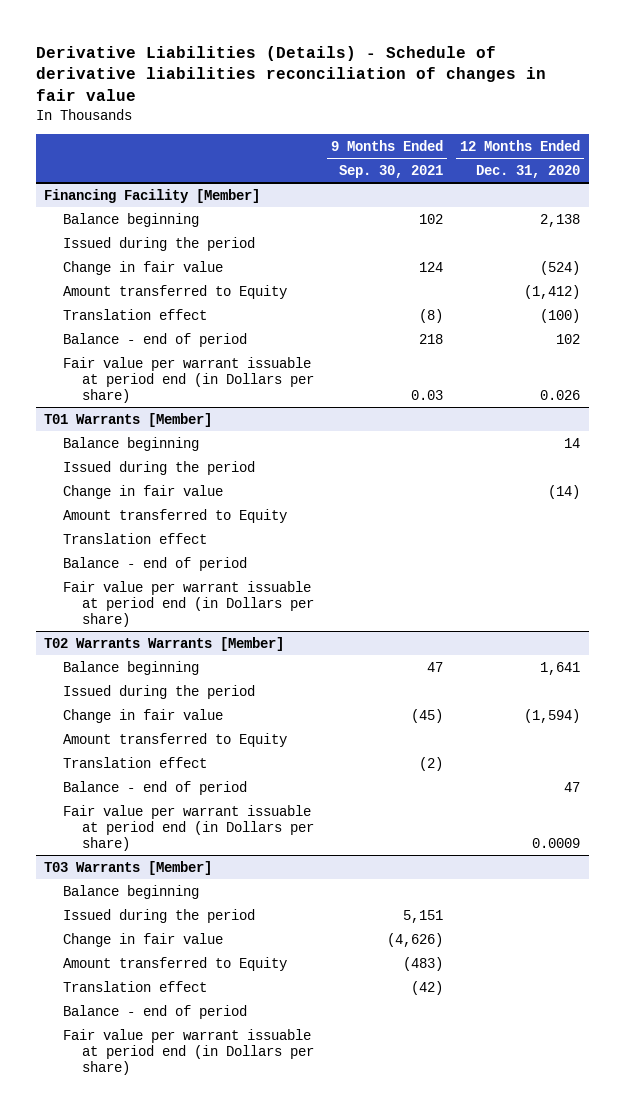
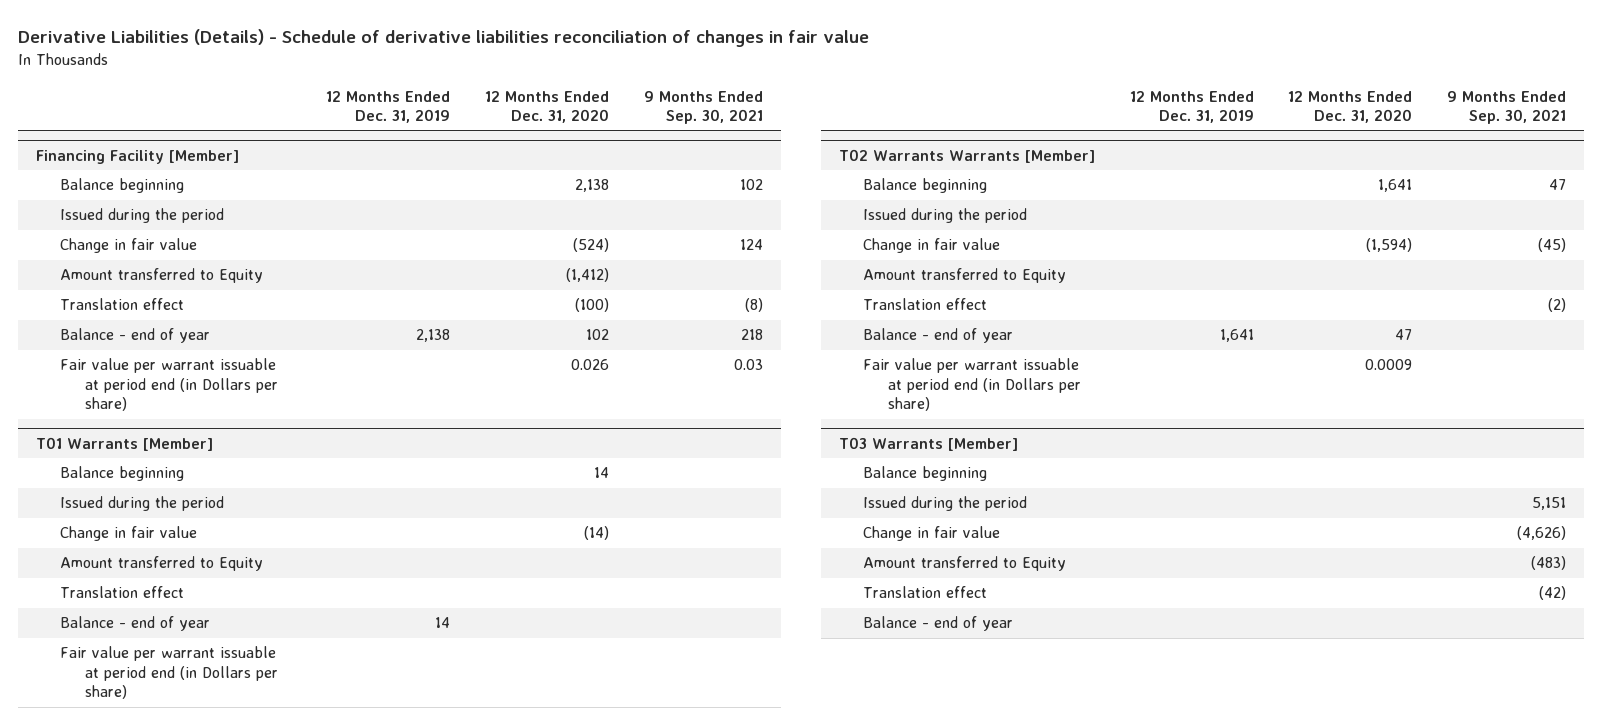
none -> [326,90,451,124] 12 Months Ended Dec. 31, 2019
[63,332,248,347] Balance - end of period -> [60,328,211,344] Balance - end of year
[63,556,248,571] Balance - end of period -> [60,616,211,632] Balance - end of year
[63,780,248,795] Balance - end of period -> [863,328,1014,344] Balance - end of year
[63,1028,315,1076] Fair value per warrant issuable at period end (in Dollars per share) -> none
[63,1004,248,1019] Balance - end of period -> [863,616,1014,632] Balance - end of year

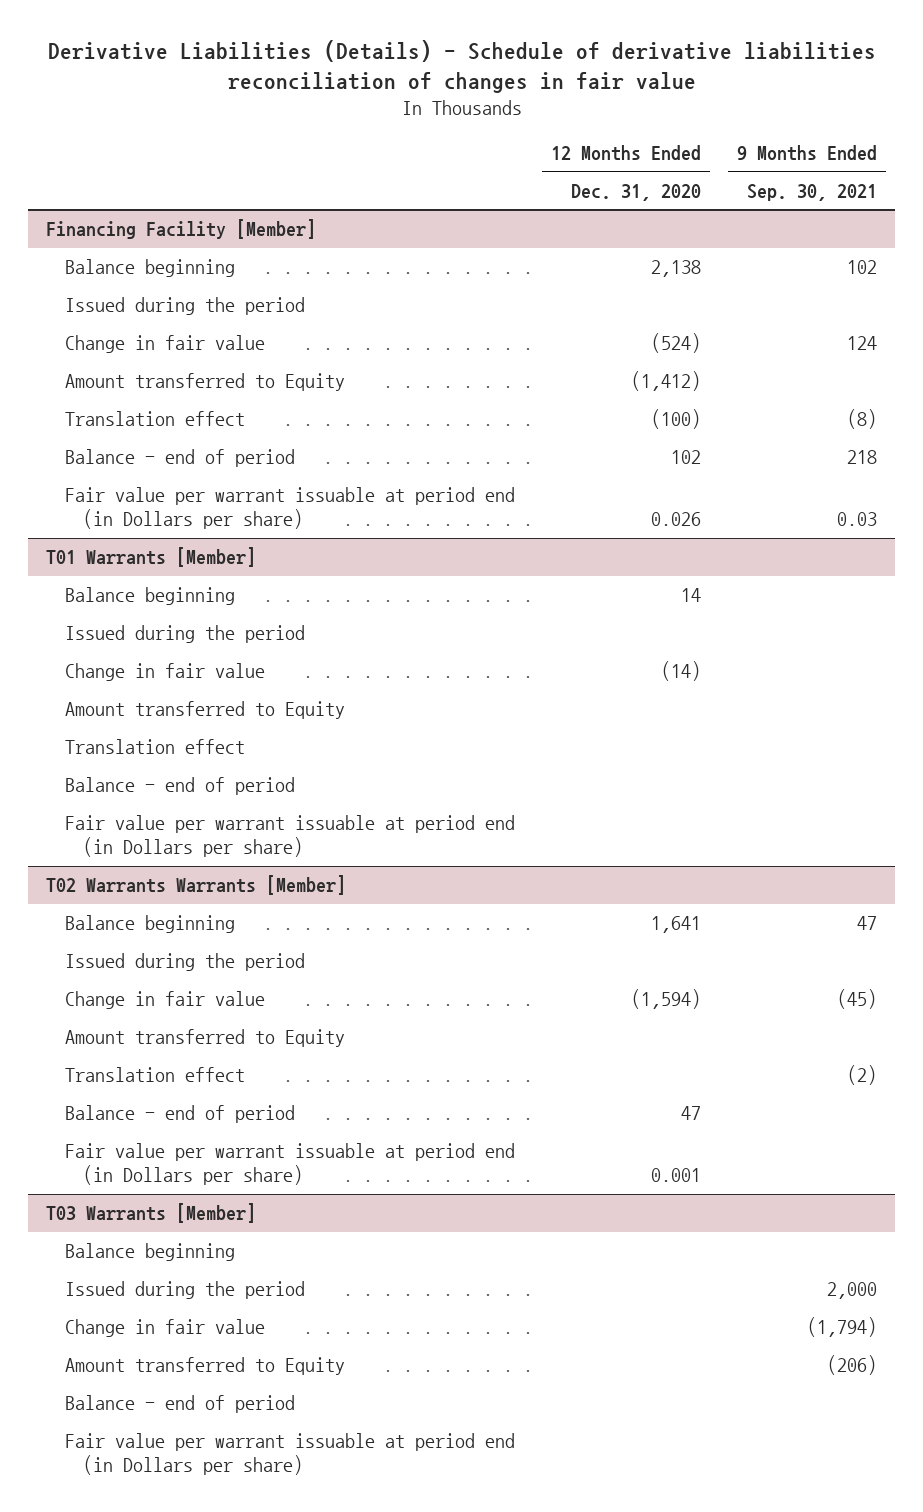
[326,90,451,124] 12 Months Ended Dec. 31, 2019 -> none
[60,328,211,344] Balance - end of year -> [64,449,295,468] Balance - end of period
[60,616,211,632] Balance - end of year -> [64,777,295,796] Balance - end of period
[863,328,1014,344] Balance - end of year -> [64,1105,295,1124] Balance - end of period
[1365,359,1413,371] 0.0009 -> [650,1168,701,1183] 0.001
[863,586,988,599] Translation effect -> none
[1532,497,1567,511] 5,151 -> [826,1282,877,1300] 2,000
[1517,526,1567,541] (4,626) -> [806,1317,877,1338] (1,794)
[1531,556,1567,571] (483) -> [826,1355,877,1376] (206)
[863,616,1014,632] Balance - end of year -> [64,1395,295,1414] Balance - end of period
none -> [64,1433,515,1476] Fair value per warrant issuable at period end (in Dollars per share)

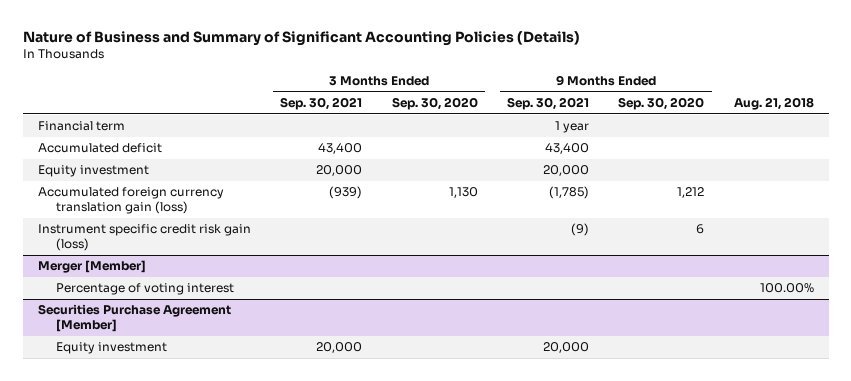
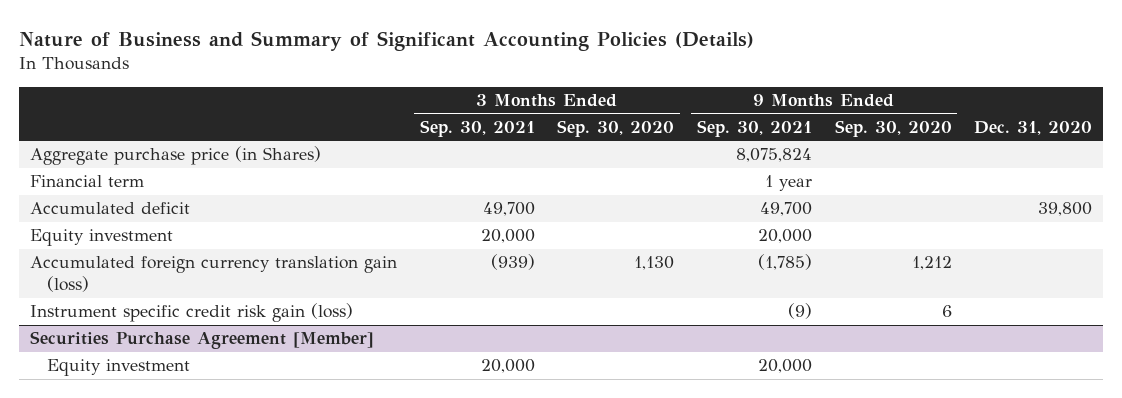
[733,97,814,111] Aug. 21, 2018 -> none
none -> [974,120,1093,135] Dec. 31, 2020
none -> [30,146,322,166] Aggregate purchase price (in Shares)
[318,143,363,155] 43,400 -> [482,202,535,217] 49,700
[544,143,589,155] 43,400 -> [759,202,812,217] 49,700
[37,260,146,274] Merger [Member] -> none
[56,283,235,296] Percentage of voting interest -> none

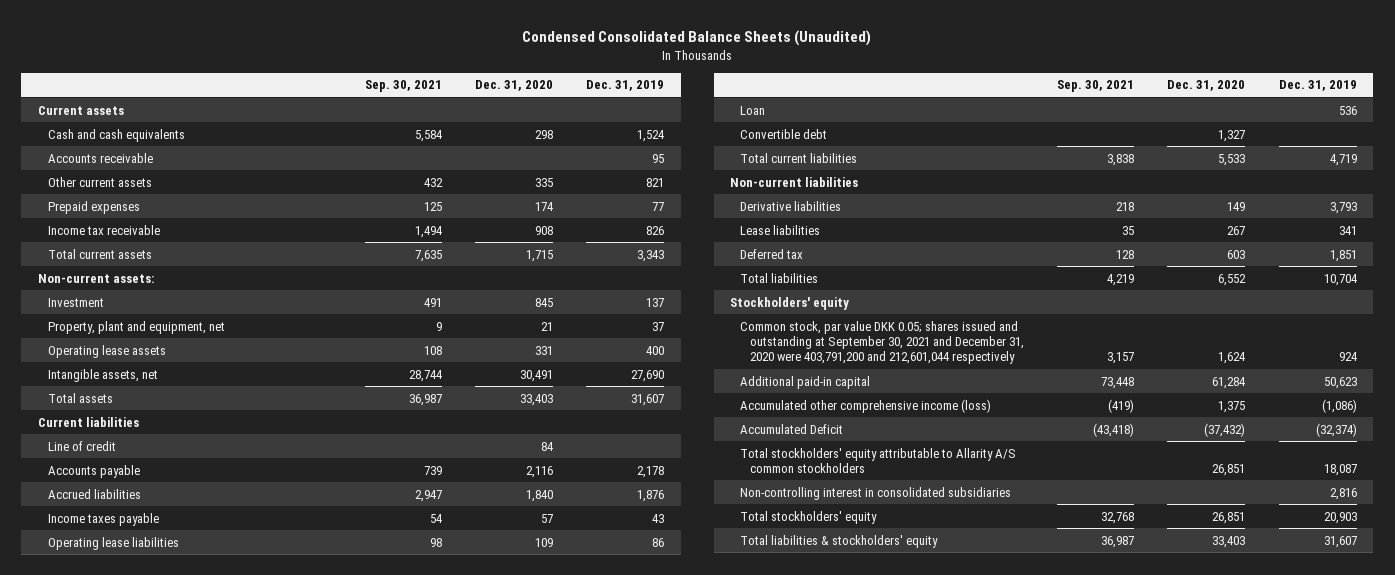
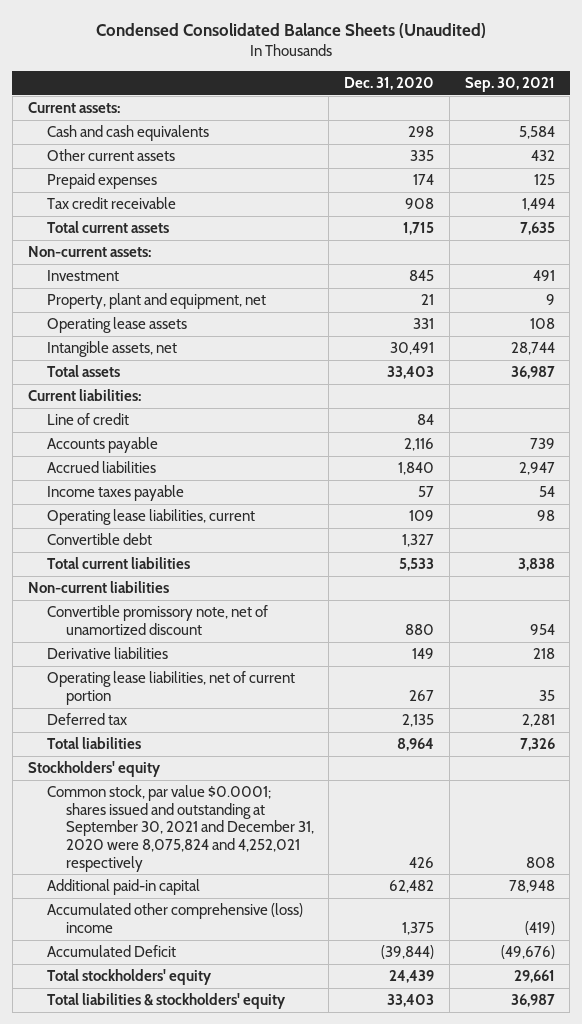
[586,80,665,92] Dec. 31, 2019 -> none
[37,105,124,115] Current assets -> [27,102,120,114] Current assets:
[47,152,153,163] Accounts receivable -> none
[47,224,160,235] Income tax receivable -> [46,197,176,210] Tax credit receivable
[37,416,139,427] Current liabilities -> [27,389,141,402] Current liabilities:
[740,105,766,115] Loan -> none
[47,536,179,550] Operating lease liabilities -> [46,509,255,526] Operating lease liabilities, current
none -> [46,605,268,635] Convertible promissory note, net of unamortized discount
[740,224,821,235] Lease liabilities -> [46,671,295,705] Operating lease liabilities, net of current portion
[1116,249,1135,259] 128 -> [521,714,555,728] 2,281
[1227,249,1246,259] 603 -> [402,714,435,728] 2,135
[1107,273,1135,286] 4,219 -> [519,738,555,752] 7,326
[1218,273,1247,286] 6,552 -> [397,738,435,752] 8,964
[740,447,1017,473] Total stockholders' equity attributable to Allarity A/S common stockholders -> none
[740,486,1012,500] Non-controlling interest in consolidated subsidiaries -> none
[740,320,1024,365] Common stock, par value DKK 0.05; shares issued and outstanding at September 30, 2021 and December 31, 2020 were 403,791,200 and 212,601,044 respectively -> [46,785,314,872] Common stock, par value $0.0001; shares issued and outstanding at September 30, 2021 and December 31, 2020 were 8,075,824 and 4,252,021 respectively
[1107,352,1135,365] 3,157 -> [525,856,555,868] 808
[1218,352,1247,365] 1,624 -> [409,856,435,868] 426
[1101,376,1135,389] 73,448 -> [508,880,555,894] 78,948
[1212,376,1247,389] 61,284 -> [389,880,435,894] 62,482
[740,398,992,413] Accumulated other comprehensive income (loss) -> [46,903,303,933] Accumulated other comprehensive (loss) income
[1093,422,1135,437] (43,418) -> [500,945,555,960] (49,676)
[1204,422,1246,437] (37,432) -> [381,945,435,960] (39,844)
[1101,511,1135,524] 32,768 -> [513,970,555,984] 29,661
[1212,511,1246,524] 26,851 -> [389,970,435,984] 24,439

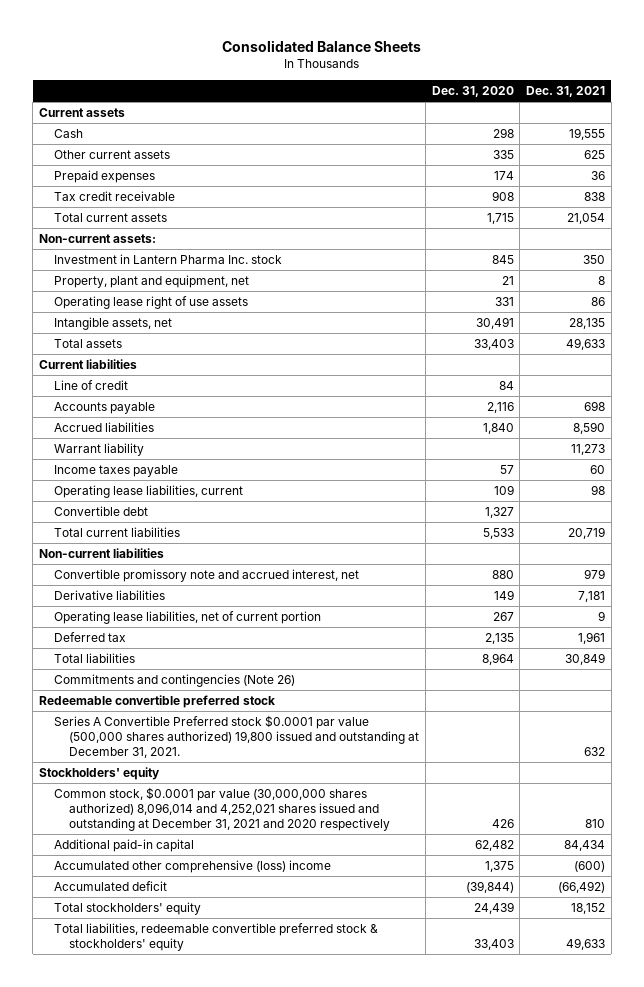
[96,22,487,38] Condensed Consolidated Balance Sheets (Unaudited) -> [222,39,422,52] Consolidated Balance Sheets
[464,77,555,93] Sep. 30, 2021 -> none
none -> [526,86,606,98] Dec. 31, 2021
[27,102,120,114] Current assets: -> [39,107,126,117] Current assets
[46,125,209,142] Cash and cash equivalents -> [54,128,84,138] Cash
[46,270,119,282] Investment -> [54,253,283,264] Investment in Lantern Pharma Inc. stock
[46,317,187,334] Operating lease assets -> [54,295,249,309] Operating lease right of use assets
[27,389,141,402] Current liabilities: -> [39,358,138,369] Current liabilities
none -> [54,442,145,456] Warrant liability
[46,605,268,635] Convertible promissory note, net of unamortized discount -> [54,568,360,582] Convertible promissory note and accrued interest, net
none -> [54,673,296,687] Commitments and contingencies (Note 26)
none -> [39,694,276,708] Redeemable convertible preferred stock
none -> [54,714,420,758] Series A Convertible Preferred stock $0.0001 par value (500,000 shares authorized) 19,800 issued and outstanding at December 31, 2021.
[46,785,314,872] Common stock, par value $0.0001; shares issued and outstanding at September 30, 2021 and December 31, 2020 were 8,075,824 and 4,252,021 respectively -> [54,786,391,831] Common stock, $0.0001 par value (30,000,000 shares authorized) 8,096,014 and 4,252,021 shares issued and outstanding at December 31, 2021 and 2020 respectively
[46,945,176,958] Accumulated Deficit -> [54,880,168,891] Accumulated deficit
[46,993,286,1010] Total liabilities & stockholders' equity -> [54,922,379,951] Total liabilities, redeemable convertible preferred stock & stockholders' equity

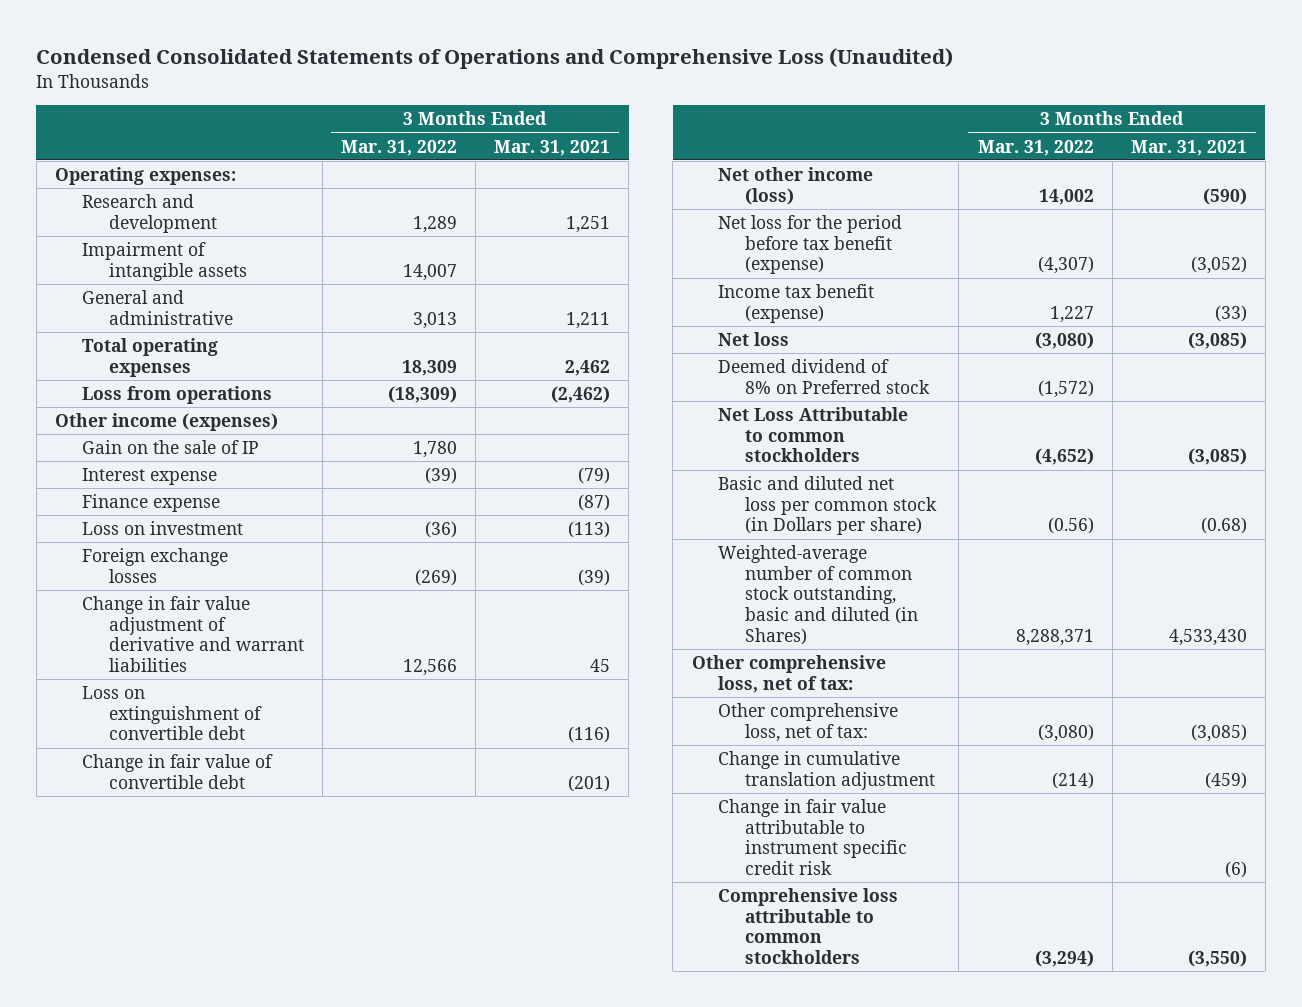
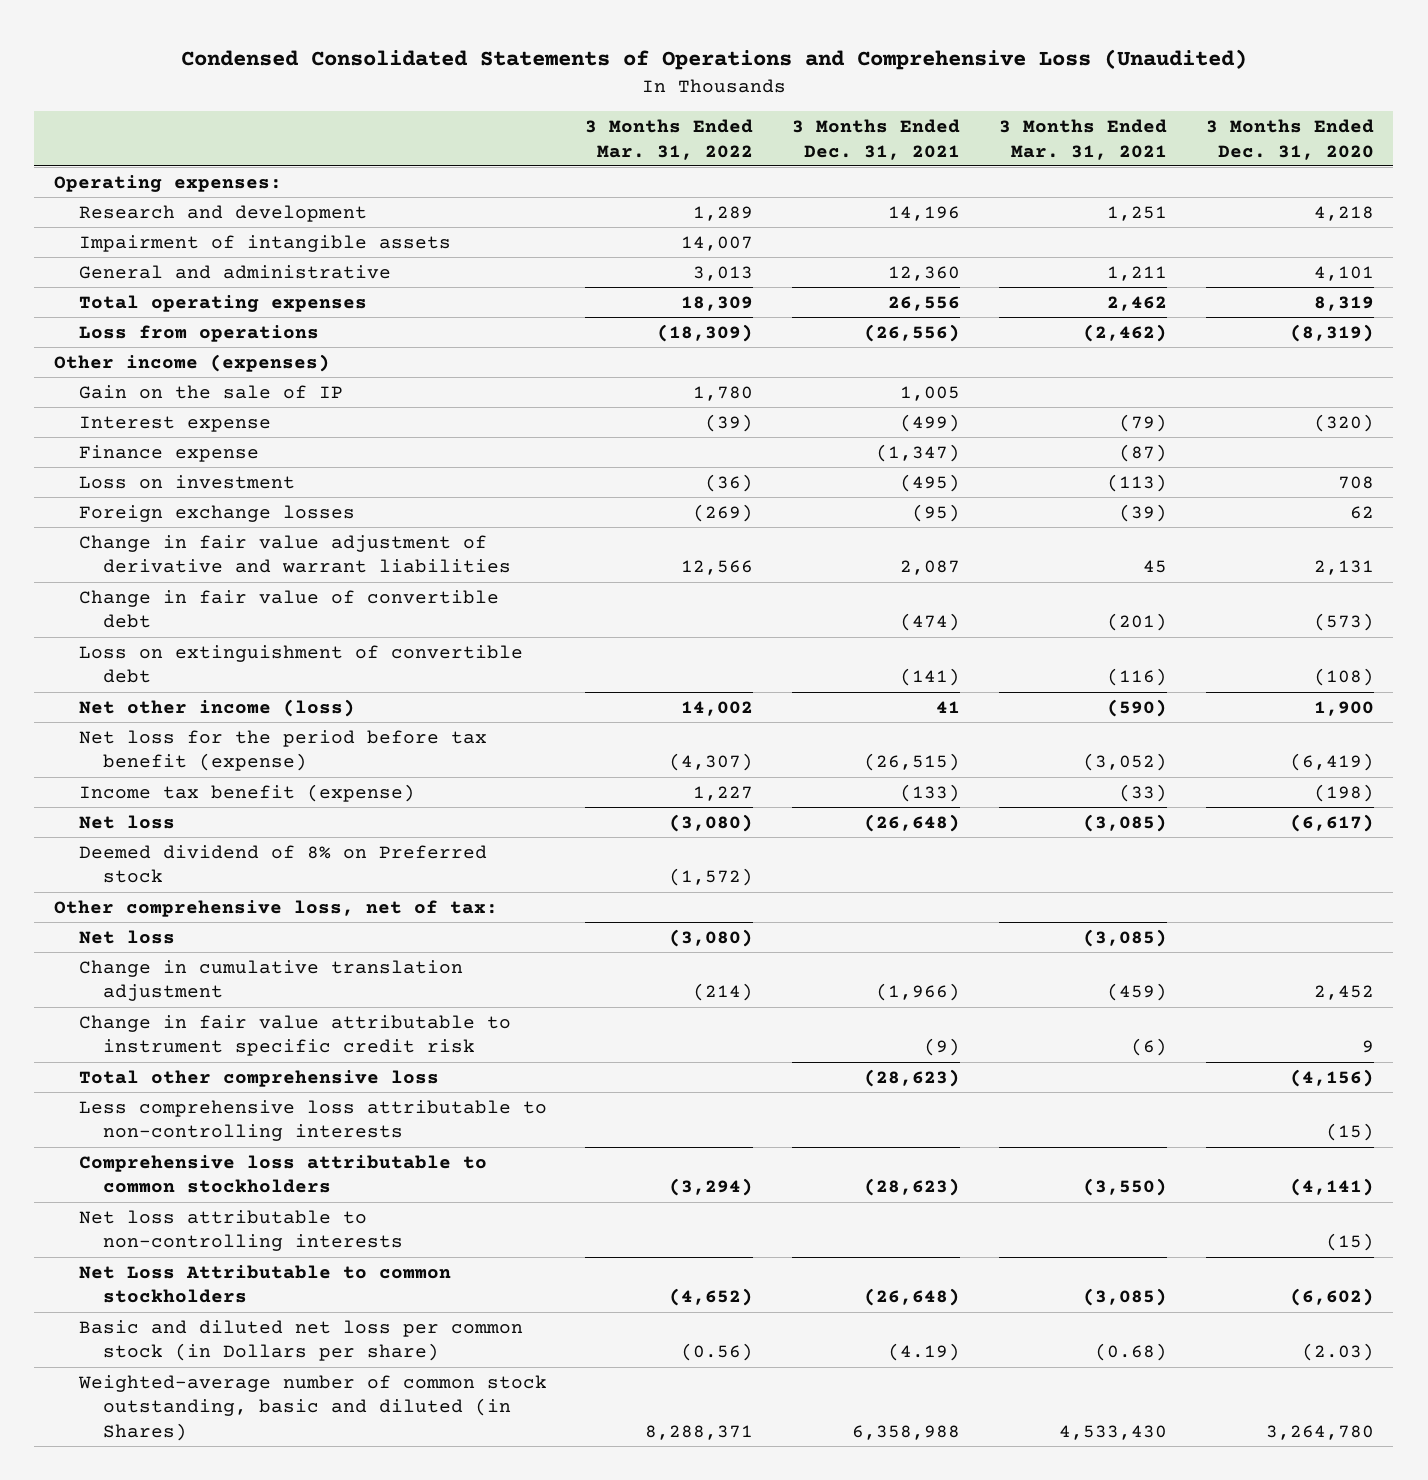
none -> [792,118,961,160] 3 Months Ended Dec. 31, 2021
none -> [1205,118,1374,160] 3 Months Ended Dec. 31, 2020
[81,686,262,741] Loss on extinguishment of convertible debt -> [78,644,523,684] Loss on extinguishment of convertible debt
[718,703,899,742] Other comprehensive loss, net of tax: -> [78,929,175,944] Net loss
none -> [78,1069,439,1087] Total other comprehensive loss
none -> [78,1099,547,1142] Less comprehensive loss attributable to non-controlling interests
none -> [78,1209,404,1252] Net loss attributable to non-controlling interests
[718,407,909,463] Net Loss Attributable to common stockholders -> [78,1264,451,1304] Net Loss Attributable to common stockholders
[718,476,938,536] Basic and diluted net loss per common stock (in Dollars per share) -> [78,1319,523,1362] Basic and diluted net loss per common stock (in Dollars per share)
[718,545,919,645] Weighted-average number of common stock outstanding, basic and diluted (in Shares) -> [77,1374,547,1442] Weighted-average number of common stock outstanding, basic and diluted (in Shares)

